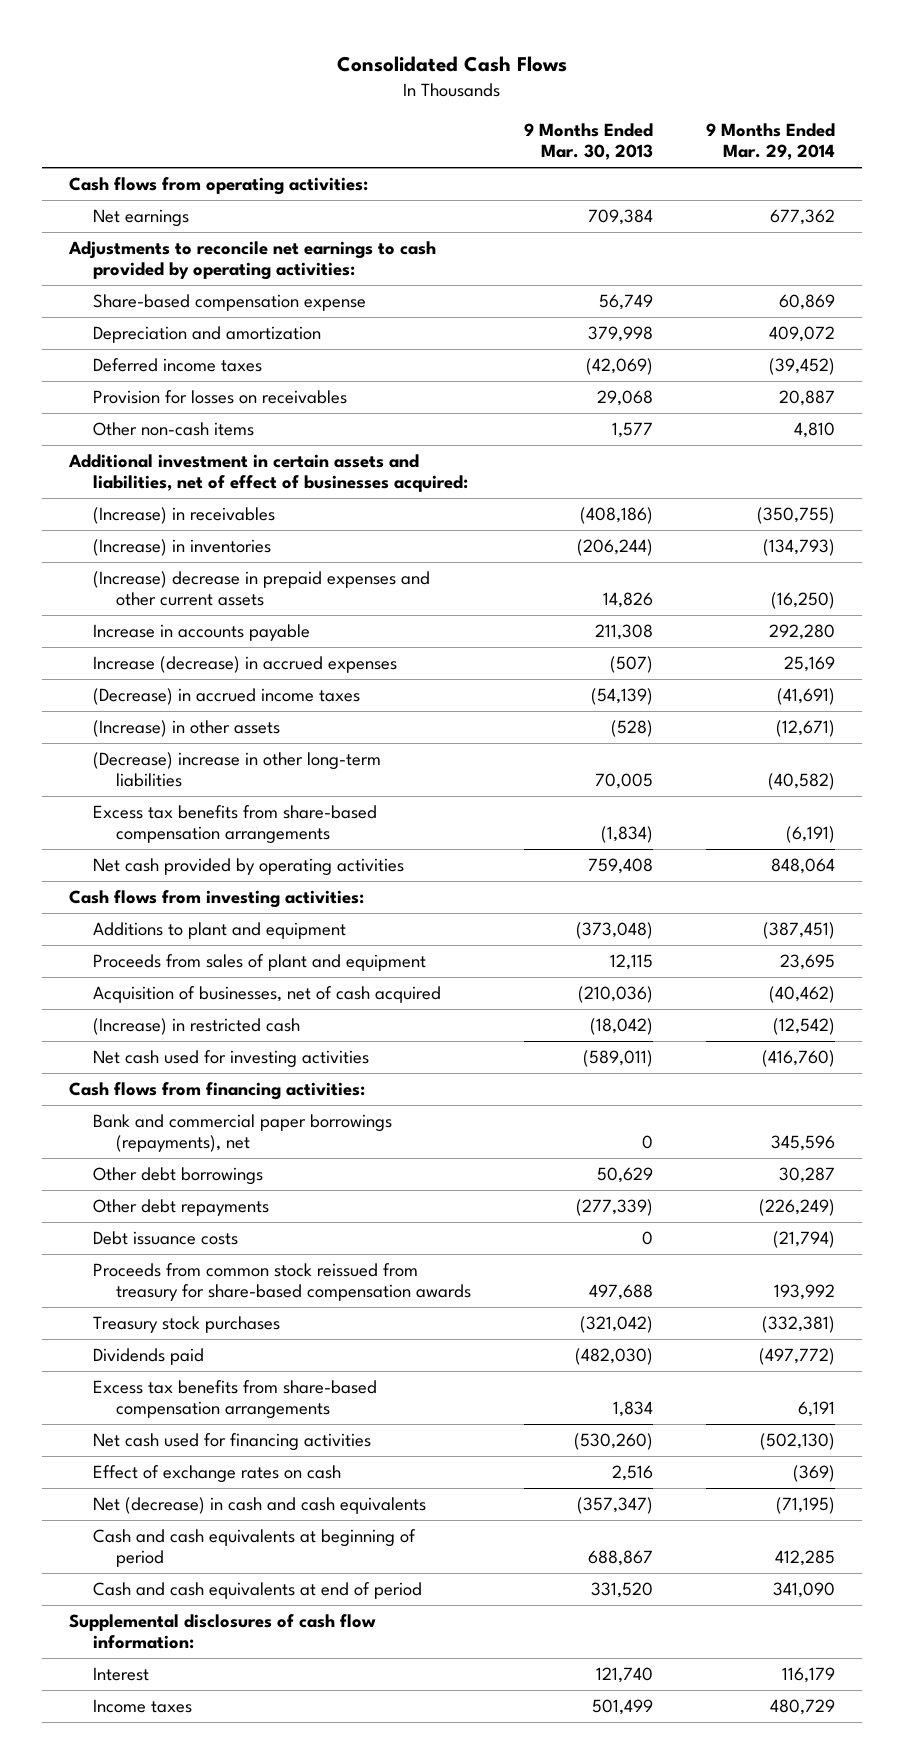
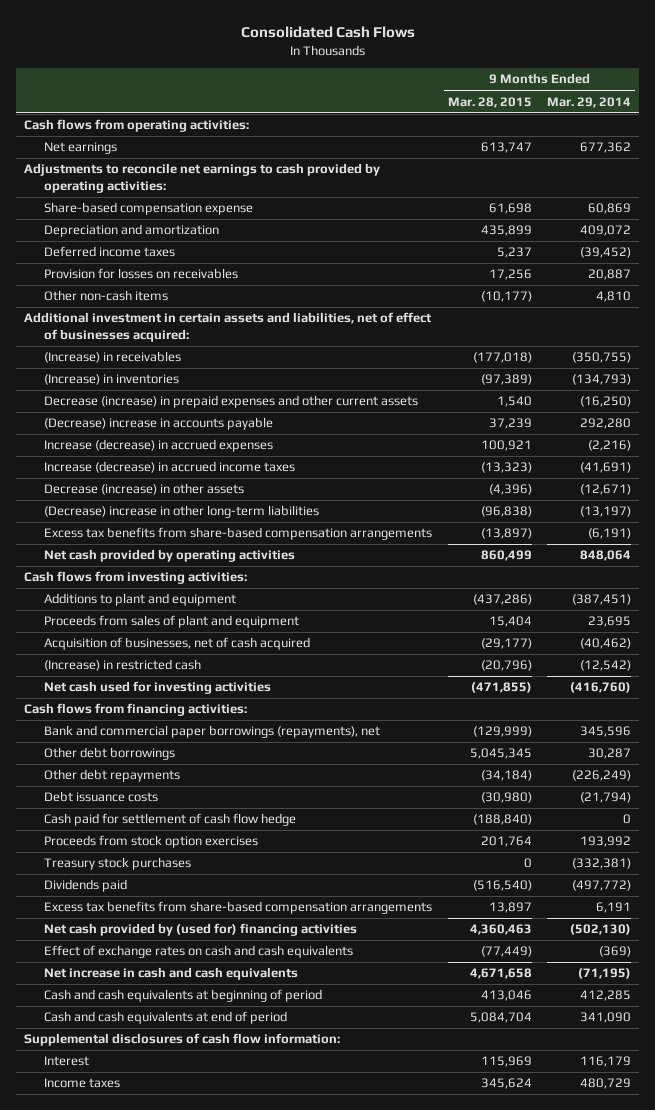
[524,123,654,161] 9 Months Ended Mar. 30, 2013 -> none
none -> [447,96,532,108] Mar. 28, 2015
[92,571,430,607] (Increase) decrease in prepaid expenses and other current assets -> [44,395,419,409] Decrease (increase) in prepaid expenses and other current assets
[92,624,310,642] Increase in accounts payable -> [44,417,274,431] (Decrease) increase in accounts payable
[784,656,836,673] 25,169 -> [588,440,632,452] (2,216)
[92,688,360,706] (Decrease) in accrued income taxes -> [44,461,296,474] Increase (decrease) in accrued income taxes
[92,720,280,738] (Increase) in other assets -> [44,483,245,496] Decrease (increase) in other assets
[768,773,836,791] (40,582) -> [580,506,632,518] (13,197)
none -> [44,813,297,827] Cash paid for settlement of cash flow hedge
[92,1263,472,1302] Proceeds from common stock reissued from treasury for share-based compensation awards -> [44,835,259,849] Proceeds from stock option exercises
[92,1433,371,1452] Net cash used for financing activities -> [44,923,358,937] Net cash provided by (used for) financing activities
[92,1465,341,1484] Effect of exchange rates on cash -> [44,945,354,959] Effect of exchange rates on cash and cash equivalents
[92,1497,426,1515] Net (decrease) in cash and cash equivalents -> [44,967,299,981] Net increase in cash and cash equivalents

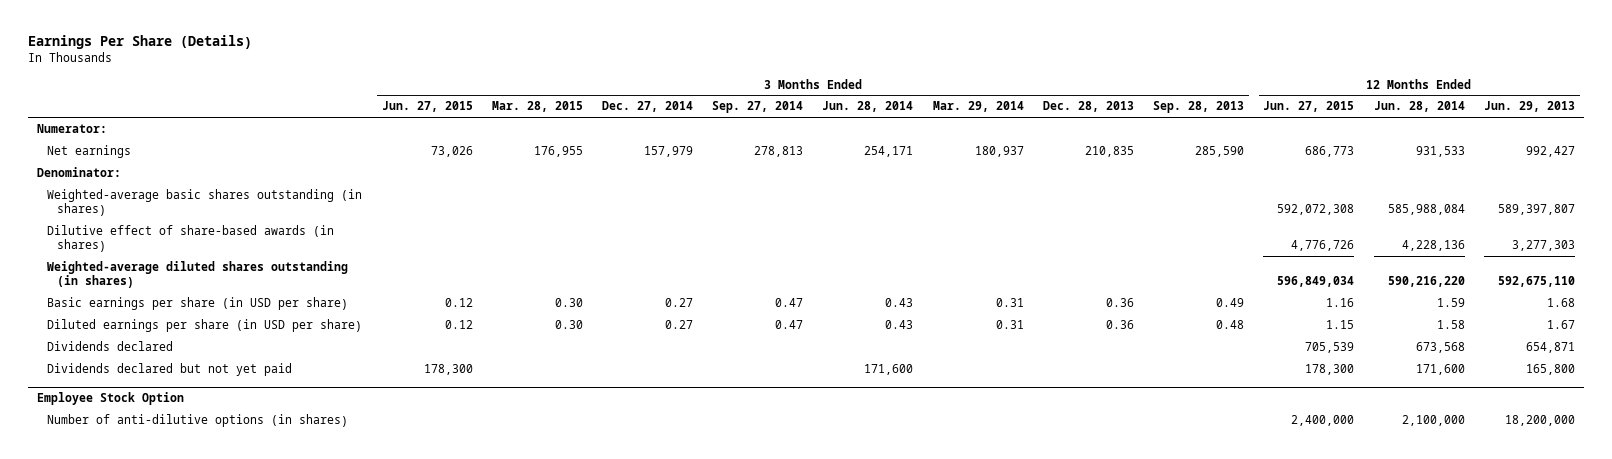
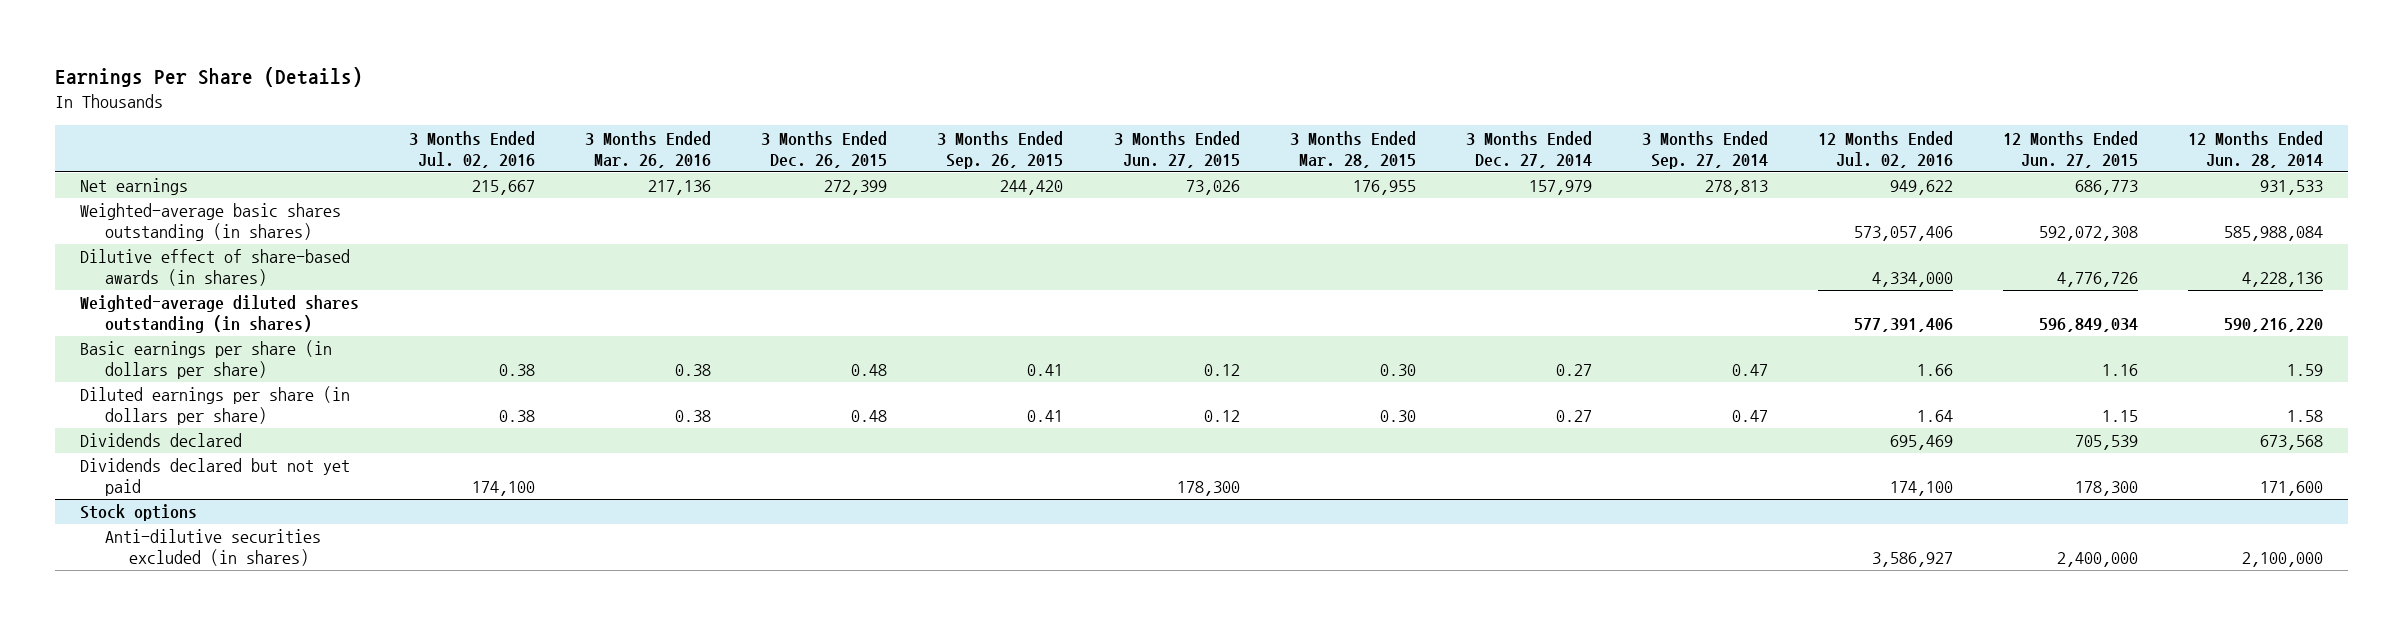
[822,101,914,113] Jun. 28, 2014 -> none
[932,101,1024,113] Mar. 29, 2014 -> none
[1042,101,1134,113] Dec. 28, 2013 -> none
[1153,101,1245,114] Sep. 28, 2013 -> none
[1483,101,1575,113] Jun. 29, 2013 -> none
none -> [409,130,536,168] 3 Months Ended Jul. 02, 2016
none -> [585,130,712,168] 3 Months Ended Mar. 26, 2016
none -> [761,130,888,168] 3 Months Ended Dec. 26, 2015
none -> [937,130,1064,169] 3 Months Ended Sep. 26, 2015
none -> [1817,130,1953,168] 12 Months Ended Jul. 02, 2016
[37,124,108,134] Numerator: -> none
[37,167,122,178] Denominator: -> none
[47,297,349,311] Basic earnings per share (in USD per share) -> [80,340,333,380] Basic earnings per share (in dollars per share)
[47,319,363,333] Diluted earnings per share (in USD per share) -> [80,386,351,426] Diluted earnings per share (in dollars per share)
[37,392,185,406] Employee Stock Option -> [80,504,198,522] Stock options
[47,414,349,428] Number of anti-dilutive options (in shares) -> [104,529,321,567] Anti-dilutive securities excluded (in shares)

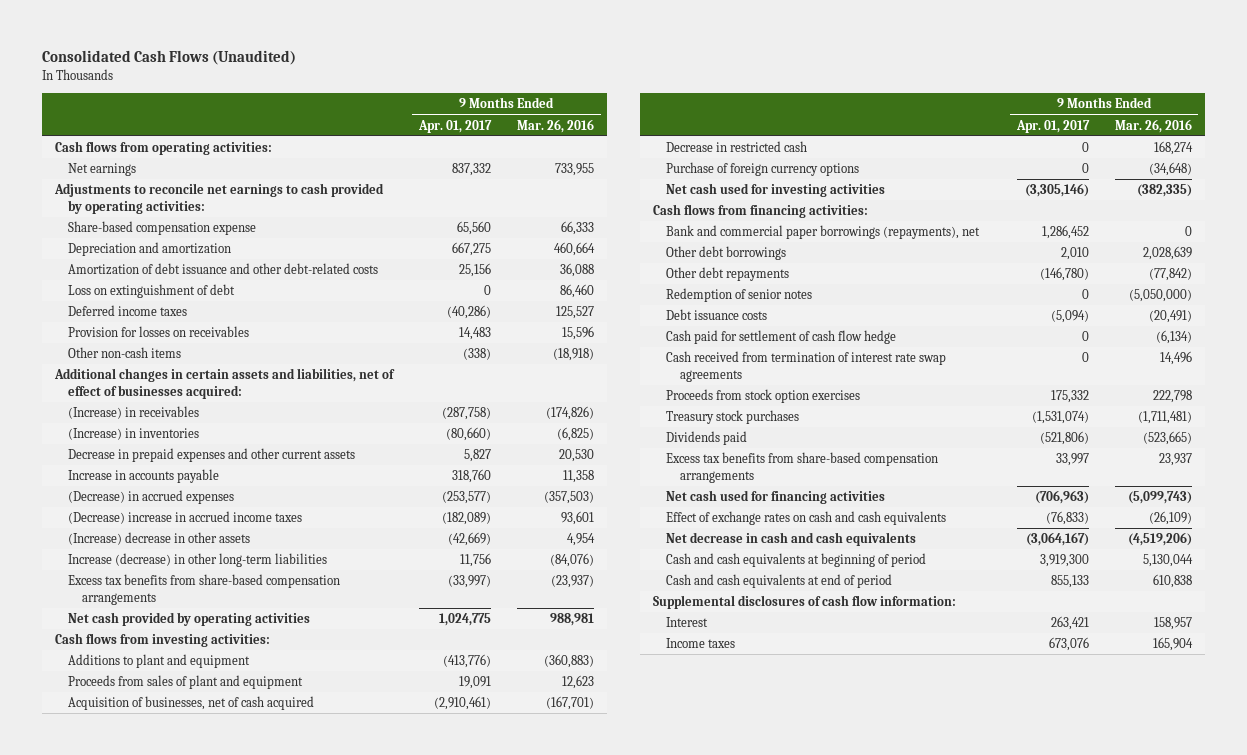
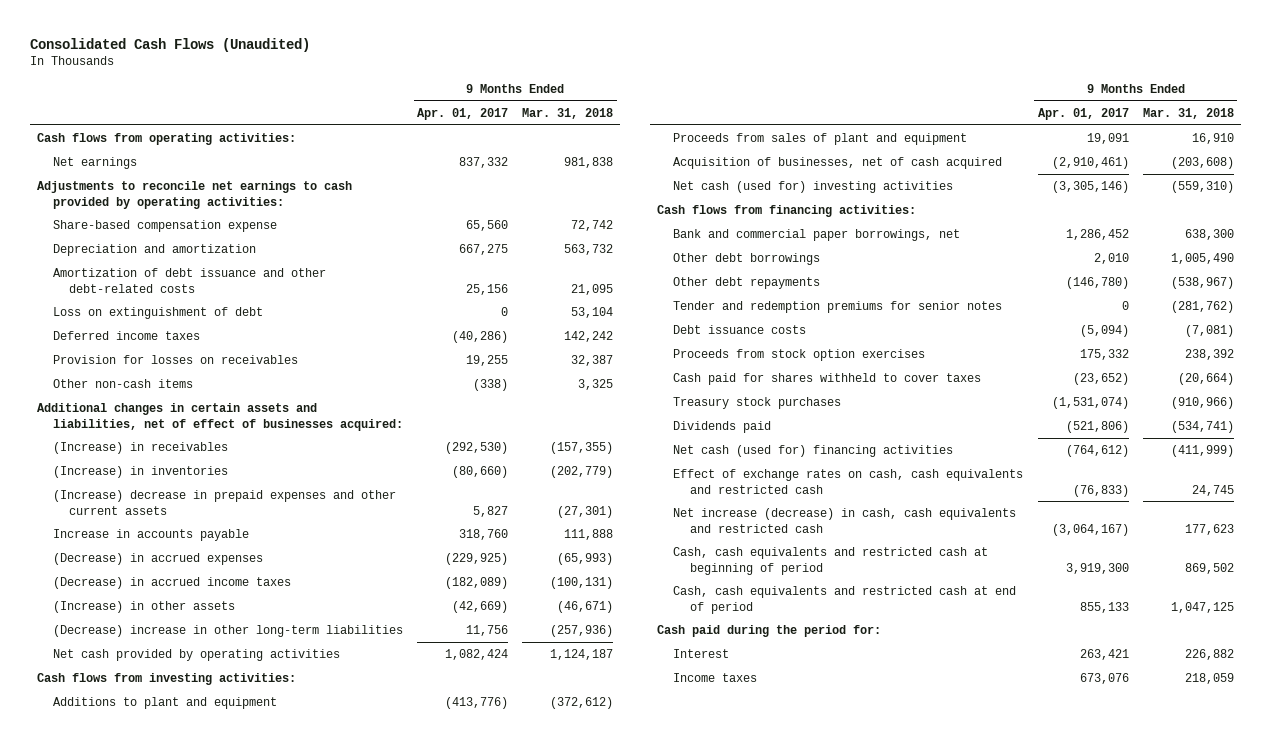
[516,118,594,133] Mar. 26, 2016 -> none
none -> [522,107,614,119] Mar. 31, 2018
[458,327,491,341] 14,483 -> [466,354,509,366] 19,255
[441,407,491,421] (287,758) -> [445,441,509,454] (292,530)
[68,448,356,463] Decrease in prepaid expenses and other current assets -> [53,489,397,515] (Increase) decrease in prepaid expenses and other current assets
[68,574,341,605] Excess tax benefits from share-based compensation arrangements -> none
[441,491,491,505] (253,577) -> [445,552,509,565] (229,925)
[68,511,303,525] (Decrease) increase in accrued income taxes -> [53,576,292,589] (Decrease) in accrued income taxes
[68,532,251,546] (Increase) decrease in other assets -> [53,600,236,613] (Increase) in other assets
[68,553,328,568] Increase (decrease) in other long-term liabilities -> [53,624,404,637] (Decrease) increase in other long-term liabilities
[438,613,491,627] 1,024,775 -> [445,648,509,660] 1,082,424
[666,141,808,153] Decrease in restricted cash -> none
[666,162,860,177] Purchase of foreign currency options -> none
[666,183,886,198] Net cash used for investing activities -> [673,180,954,193] Net cash (used for) investing activities
[666,225,981,240] Bank and commercial paper borrowings (repayments), net -> [673,228,961,241] Bank and commercial paper borrowings, net
[666,288,813,303] Redemption of senior notes -> [673,300,1003,313] Tender and redemption premiums for senior notes
[666,330,897,345] Cash paid for settlement of cash flow hedge -> none
[666,351,947,382] Cash received from termination of interest rate swap agreements -> none
none -> [673,372,982,385] Cash paid for shares withheld to cover taxes
[666,452,939,483] Excess tax benefits from share-based compensation arrangements -> none
[652,595,956,610] Supplemental disclosures of cash flow information: -> none
[666,490,886,505] Net cash used for financing activities -> [673,444,954,457] Net cash (used for) financing activities
[1034,490,1089,505] (706,963) -> [1065,444,1129,457] (764,612)
[666,511,947,526] Effect of exchange rates on cash and cash equivalents -> [673,468,1024,494] Effect of exchange rates on cash, cash equivalents and restricted cash
[666,532,917,547] Net decrease in cash and cash equivalents -> [673,507,1017,533] Net increase (decrease) in cash, cash equivalents and restricted cash
[666,553,927,568] Cash and cash equivalents at beginning of period -> [673,546,989,575] Cash, cash equivalents and restricted cash at beginning of period
[666,574,893,589] Cash and cash equivalents at end of period -> [673,585,1017,614] Cash, cash equivalents and restricted cash at end of period
none -> [657,624,882,637] Cash paid during the period for:

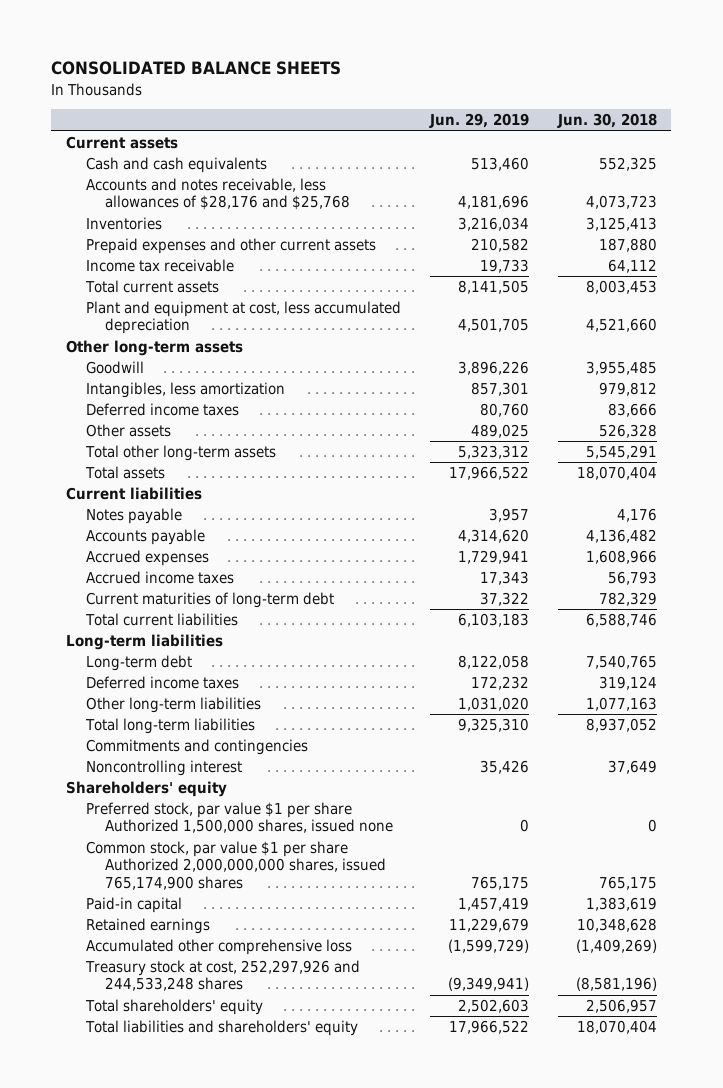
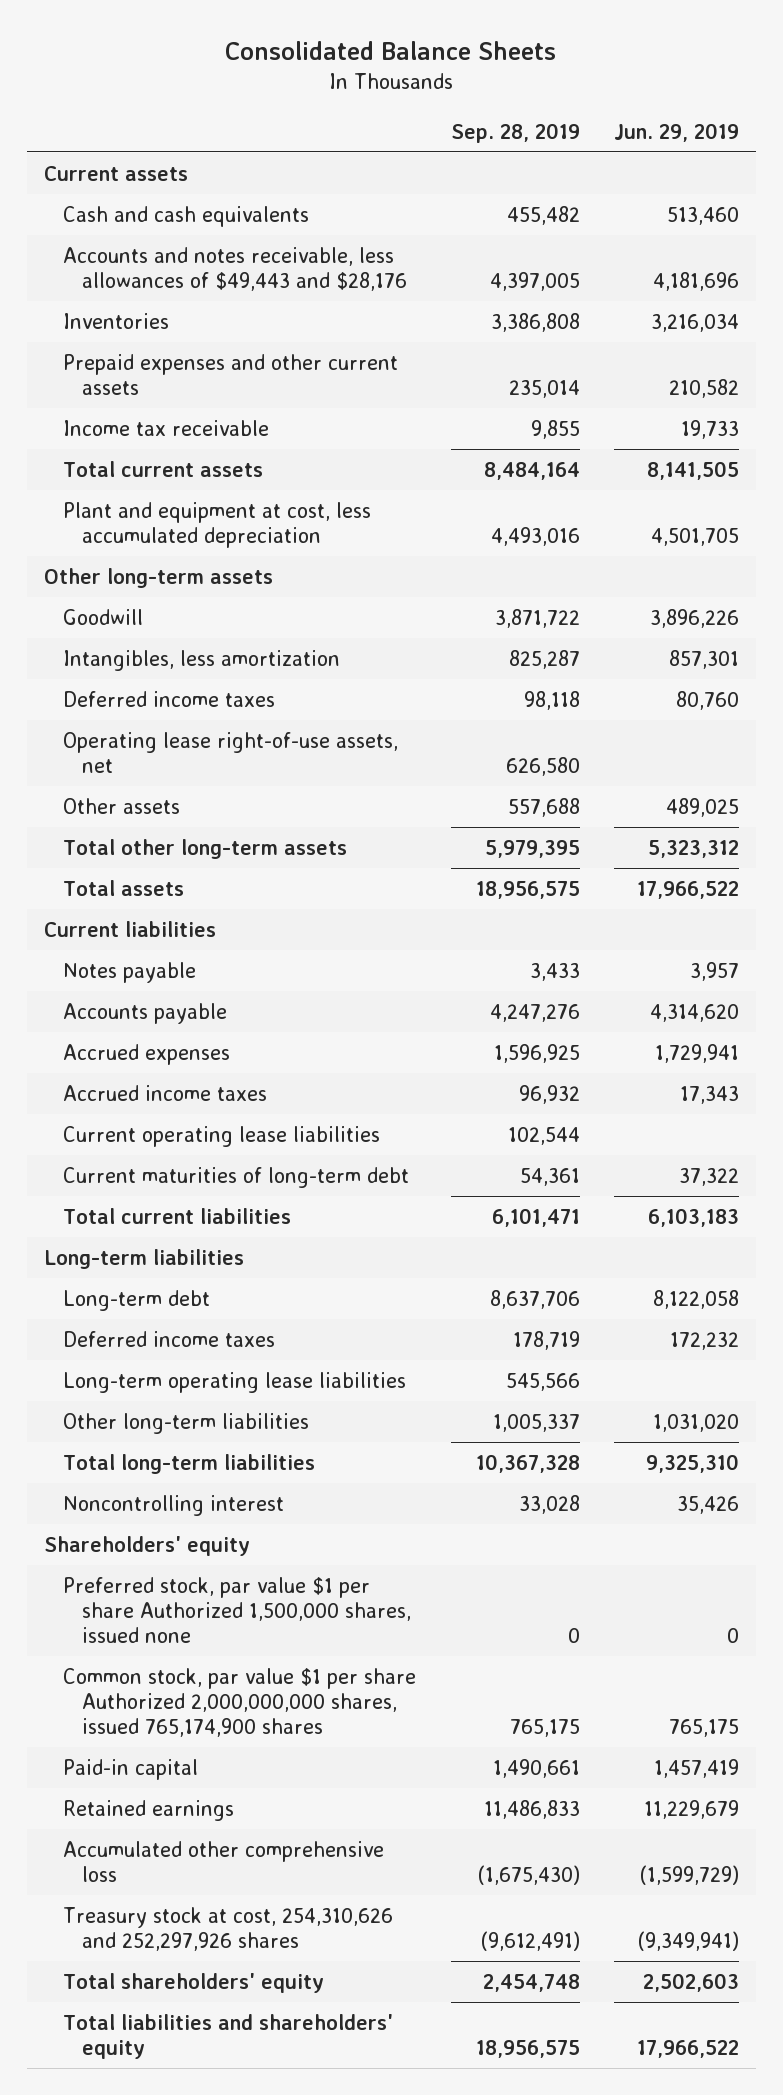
[51,61,342,76] CONSOLIDATED BALANCE SHEETS -> [225,41,557,61] Consolidated Balance Sheets
[556,113,657,129] Jun. 30, 2018 -> none
none -> [450,122,580,143] Sep. 28, 2019
[85,178,351,211] Accounts and notes receivable, less allowances of $28,176 and $25,768 -> [63,246,408,292] Accounts and notes receivable, less allowances of $49,443 and $28,176
none -> [63,731,399,774] Operating lease right-of-use assets, net
none -> [63,1125,381,1147] Current operating lease liabilities
none -> [63,1371,407,1393] Long-term operating lease liabilities
[85,739,308,756] Commitments and contingencies -> none
[84,960,360,992] Treasury stock at cost, 252,297,926 and 244,533,248 shares -> [63,1906,394,1952] Treasury stock at cost, 254,310,626 and 252,297,926 shares

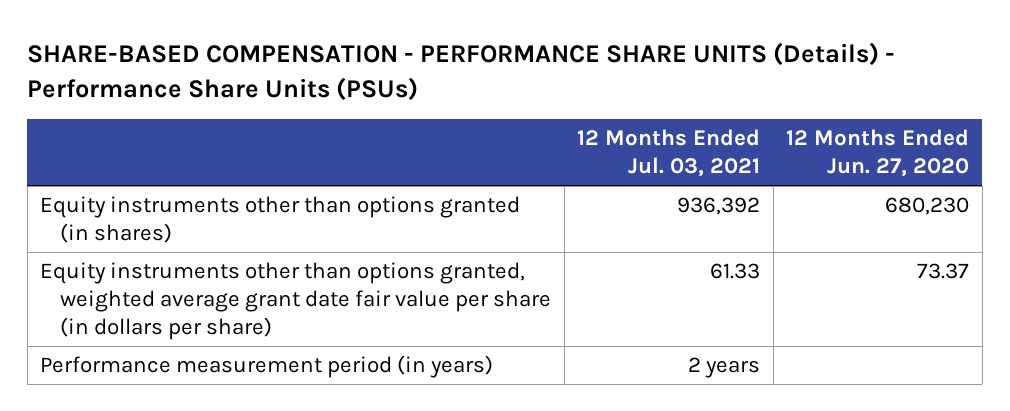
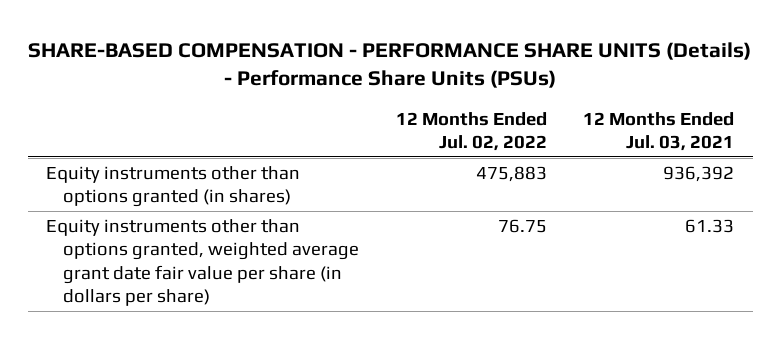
[786,129,970,178] 12 Months Ended Jun. 27, 2020 -> none
none -> [395,111,547,152] 12 Months Ended Jul. 02, 2022
[40,355,494,379] Performance measurement period (in years) -> none

